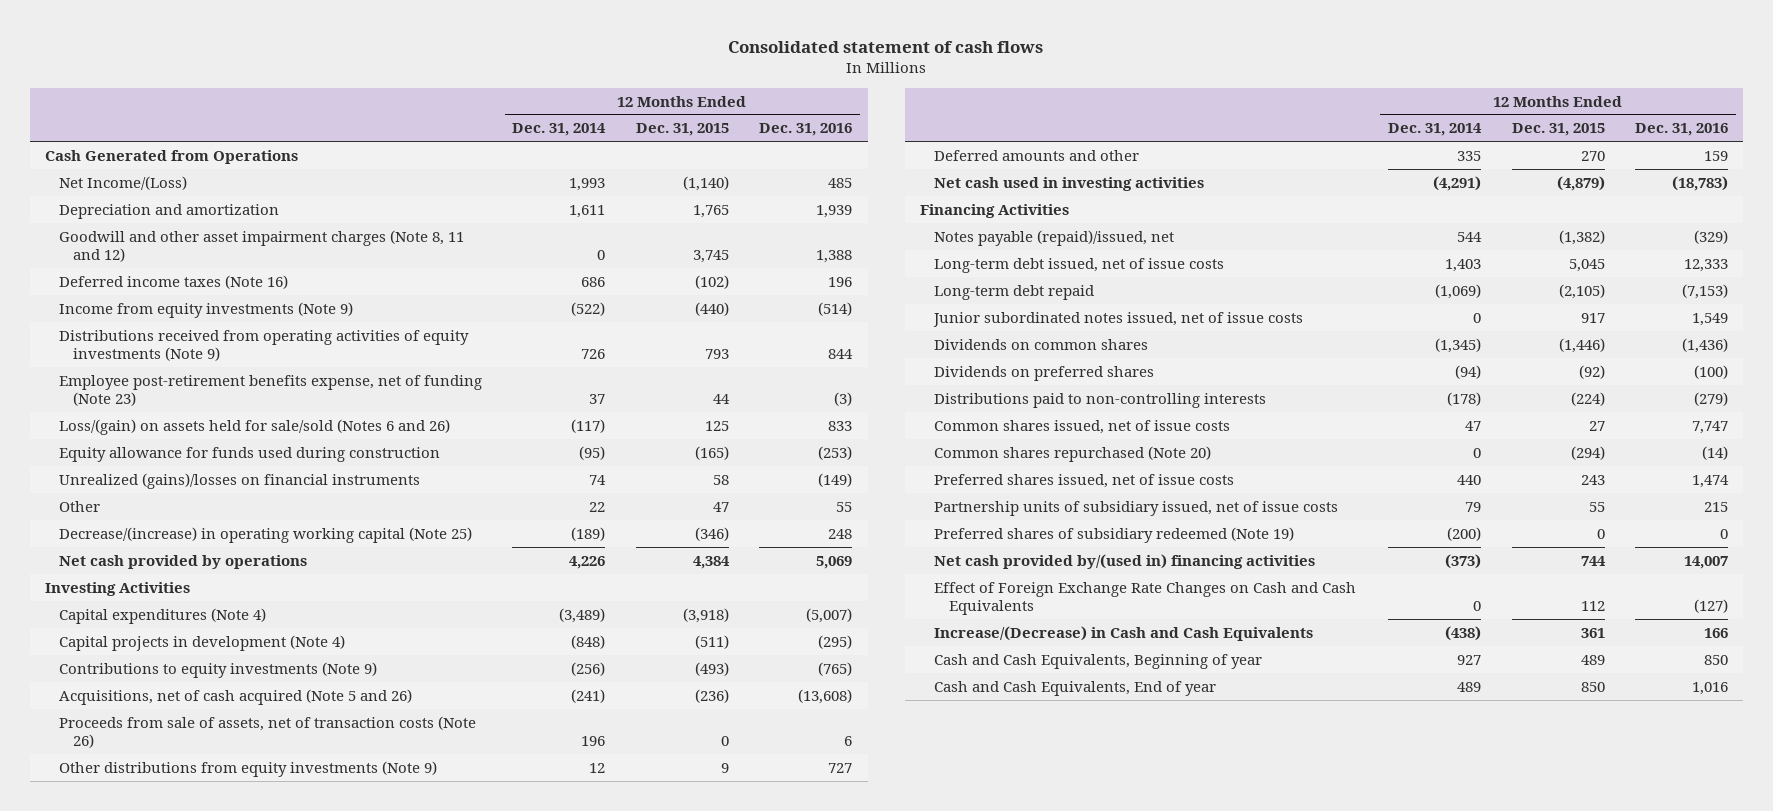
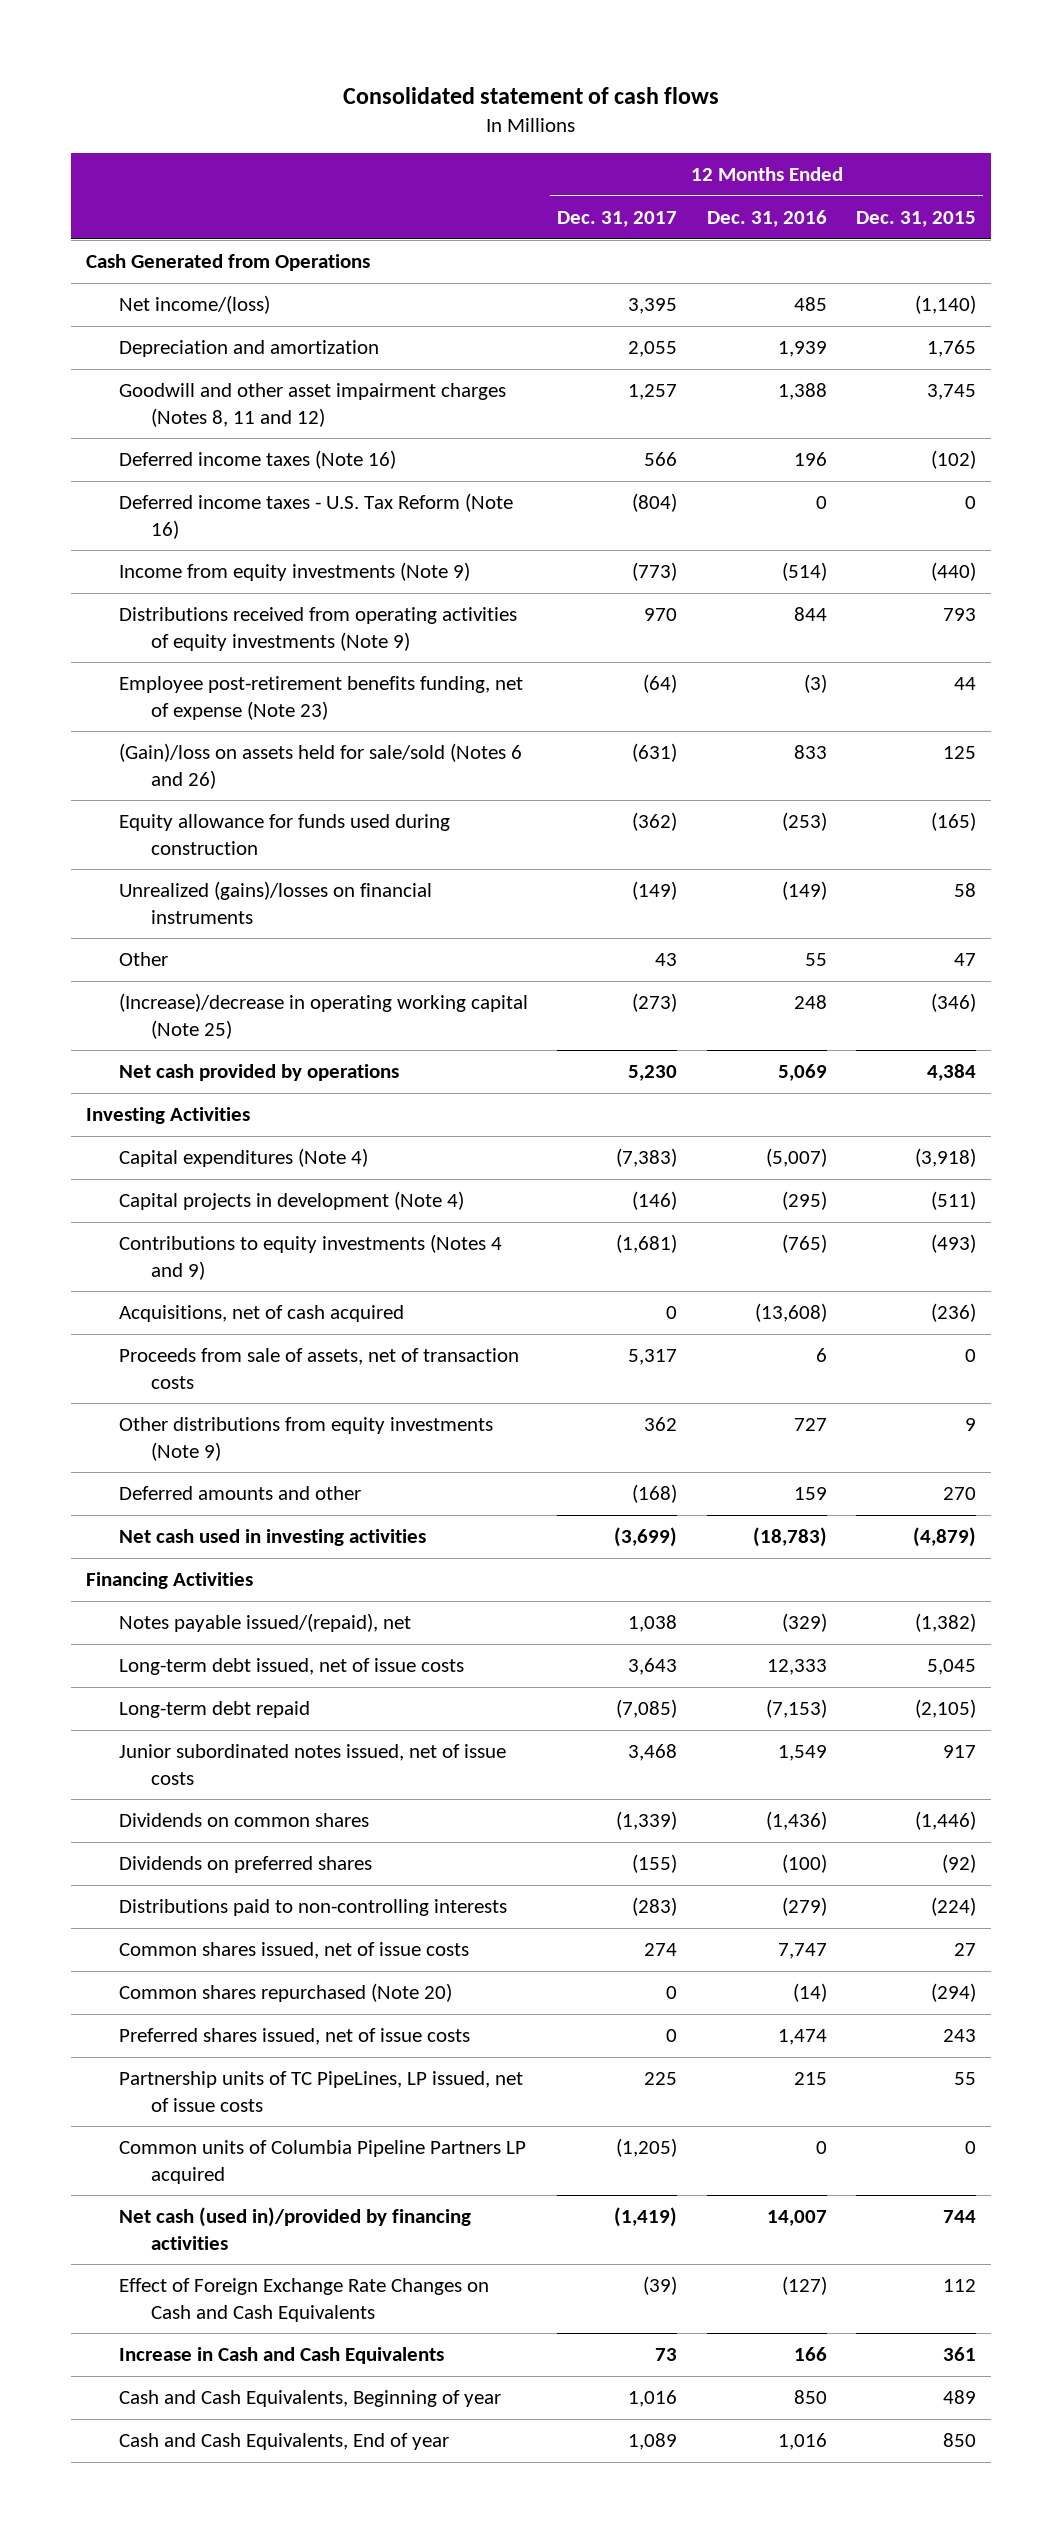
[512,123,607,137] Dec. 31, 2014 -> none
none -> [557,211,678,228] Dec. 31, 2017
[58,175,187,190] Net Income/(Loss) -> [118,295,270,315] Net income/(loss)
[58,229,464,262] Goodwill and other asset impairment charges (Note 8, 11 and 12) -> [118,383,506,427] Goodwill and other asset impairment charges (Notes 8, 11 and 12)
none -> [118,493,513,539] Deferred income taxes - U.S. Tax Reform (Note 16)
[58,374,482,406] Employee post-retirement benefits expense, net of funding (Note 23) -> [118,676,523,720] Employee post-retirement benefits funding, net of expense (Note 23)
[58,418,450,435] Loss/(gain) on assets held for sale/sold (Notes 6 and 26) -> [118,743,522,789] (Gain)/loss on assets held for sale/sold (Notes 6 and 26)
[58,526,472,543] Decrease/(increase) in operating working capital (Note 25) -> [118,993,528,1039] (Increase)/decrease in operating working capital (Note 25)
[58,661,377,678] Contributions to equity investments (Note 9) -> [118,1234,502,1280] Contributions to equity investments (Notes 4 and 9)
[58,688,412,705] Acquisitions, net of cash acquired (Note 5 and 26) -> [118,1305,404,1323] Acquisitions, net of cash acquired
[58,715,476,748] Proceeds from sale of assets, net of transaction costs (Note 26) -> [118,1348,519,1389] Proceeds from sale of assets, net of transaction costs
[934,229,1175,246] Notes payable (repaid)/issued, net -> [118,1613,411,1633] Notes payable issued/(repaid), net
[934,526,1295,543] Preferred shares of subsidiary redeemed (Note 19) -> none
[934,500,1339,516] Partnership units of subsidiary issued, net of issue costs -> [118,2071,523,2112] Partnership units of TC PipeLines, LP issued, net of issue costs
none -> [118,2140,526,2184] Common units of Columbia Pipeline Partners LP acquired
[934,553,1316,569] Net cash provided by/(used in) financing activities -> [118,2207,471,2250] Net cash (used in)/provided by financing activities
[934,625,1314,641] Increase/(Decrease) in Cash and Cash Equivalents -> [118,2347,444,2365] Increase in Cash and Cash Equivalents

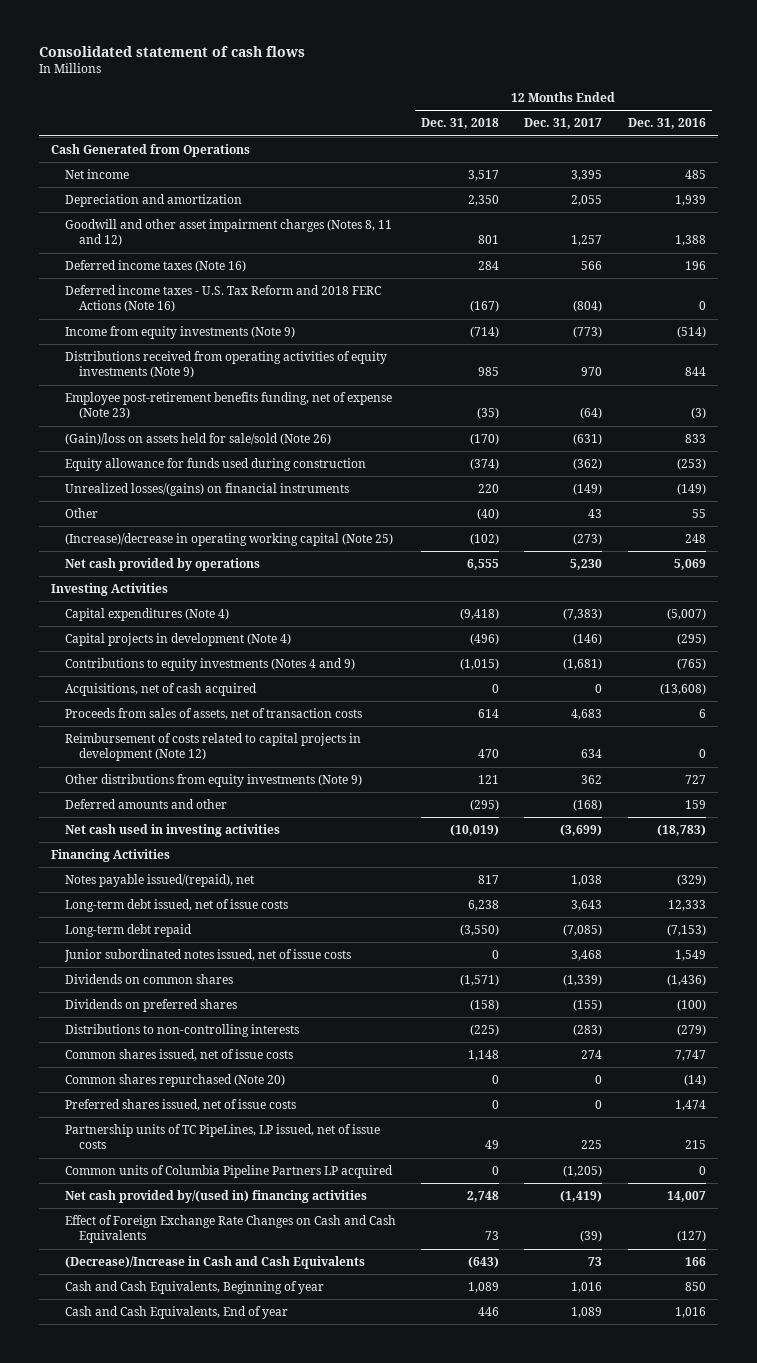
[856,211,977,228] Dec. 31, 2015 -> none
none -> [421,118,500,130] Dec. 31, 2018
[118,295,270,315] Net income/(loss) -> [64,168,129,179] Net income
[118,493,513,539] Deferred income taxes - U.S. Tax Reform (Note 16) -> [64,284,381,313] Deferred income taxes - U.S. Tax Reform and 2018 FERC Actions (Note 16)
[118,743,522,789] (Gain)/loss on assets held for sale/sold (Notes 6 and 26) -> [64,432,331,445] (Gain)/loss on assets held for sale/sold (Note 26)
[118,881,432,924] Unrealized (gains)/losses on financial instruments -> [64,482,349,496] Unrealized losses/(gains) on financial instruments
[118,1348,519,1389] Proceeds from sale of assets, net of transaction costs -> [64,707,362,720] Proceeds from sales of assets, net of transaction costs
[628,1349,678,1366] 5,317 -> [571,708,603,720] 4,683
none -> [64,732,361,762] Reimbursement of costs related to capital projects in development (Note 12)
[118,1899,507,1917] Distributions paid to non-controlling interests -> [64,1023,299,1037] Distributions to non-controlling interests
[118,2207,471,2250] Net cash (used in)/provided by financing activities -> [64,1189,367,1203] Net cash provided by/(used in) financing activities
[118,2347,444,2365] Increase in Cash and Cash Equivalents -> [64,1255,365,1269] (Decrease)/Increase in Cash and Cash Equivalents

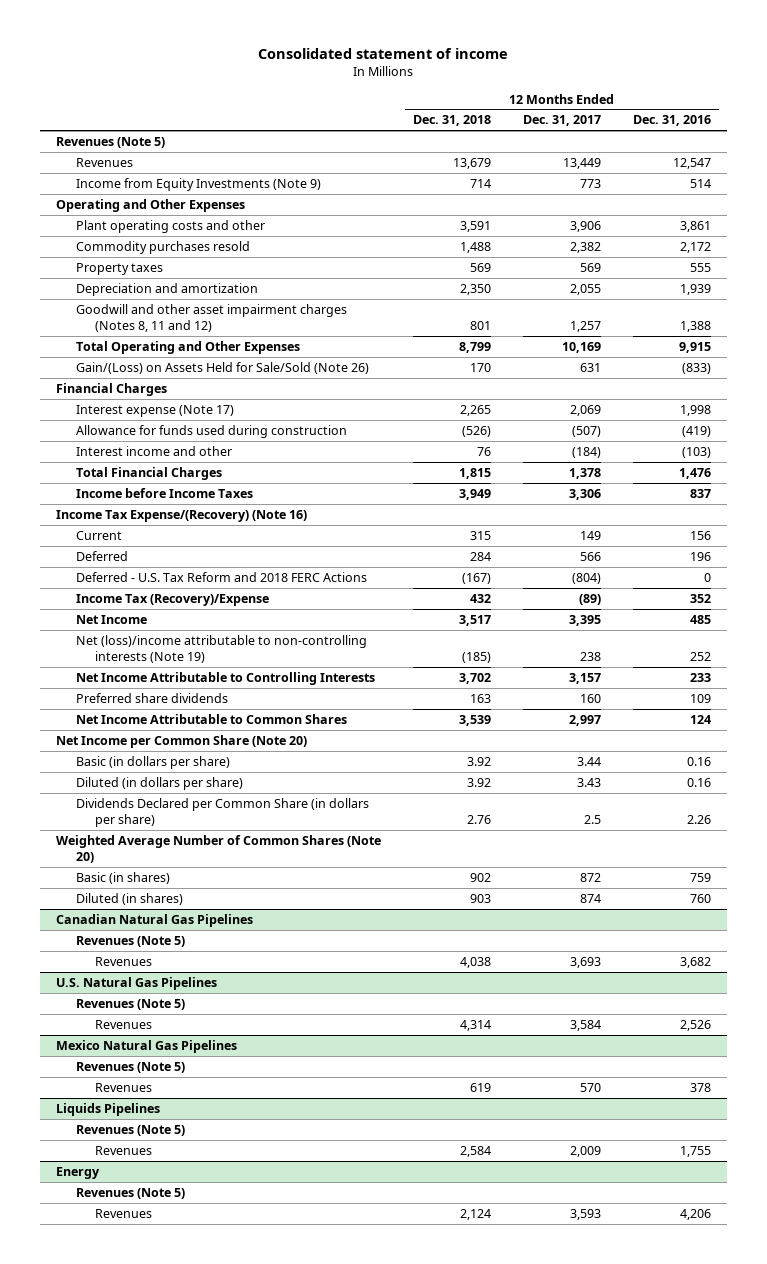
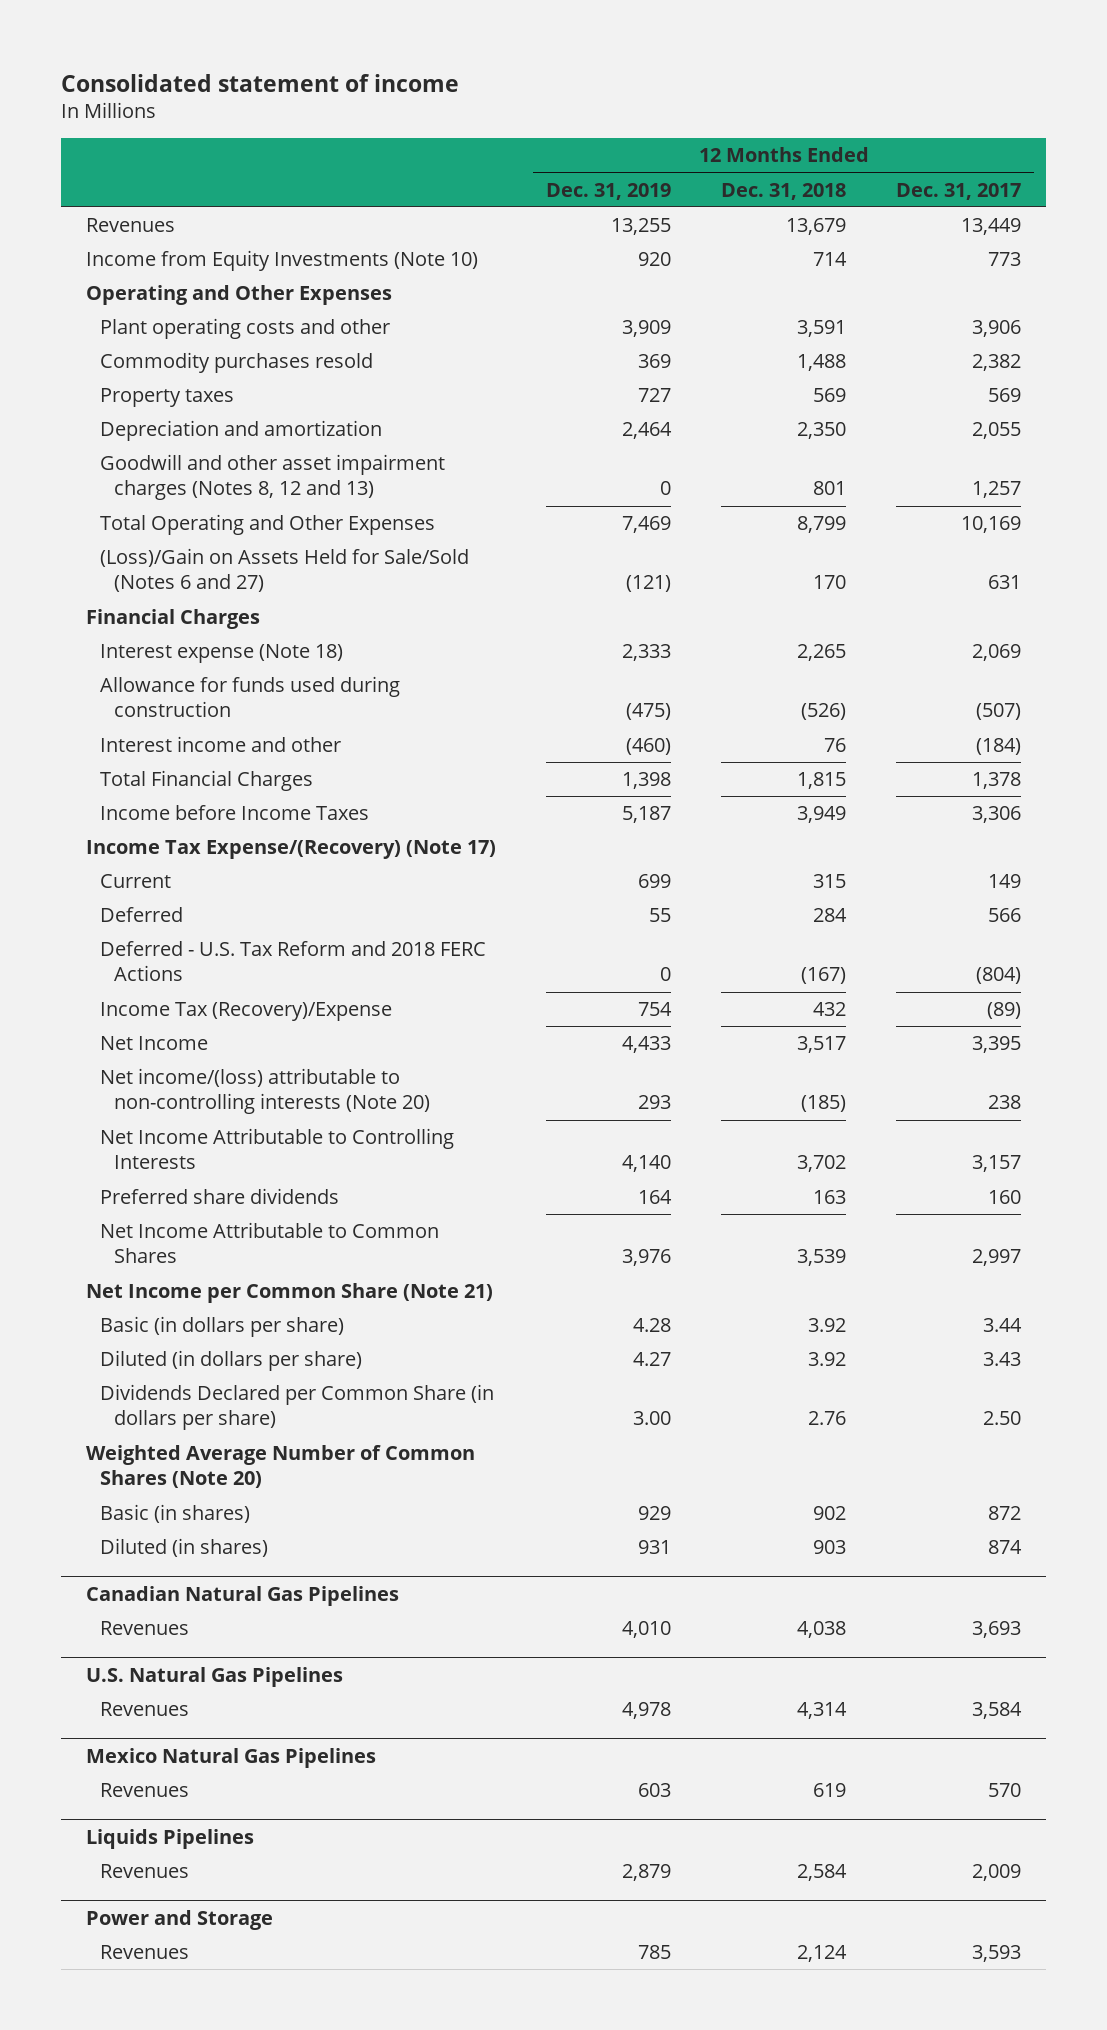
[632,115,711,127] Dec. 31, 2016 -> none
none -> [545,182,671,200] Dec. 31, 2019
[55,136,165,148] Revenues (Note 5) -> none
[75,177,321,191] Income from Equity Investments (Note 9) -> [85,250,478,272] Income from Equity Investments (Note 10)
[75,303,347,332] Goodwill and other asset impairment charges (Notes 8, 11 and 12) -> [99,454,445,501] Goodwill and other asset impairment charges (Notes 8, 12 and 13)
[75,361,369,374] Gain/(Loss) on Assets Held for Sale/Sold (Note 26) -> [99,548,469,593] (Loss)/Gain on Assets Held for Sale/Sold (Notes 6 and 27)
[75,404,234,417] Interest expense (Note 17) -> [99,644,343,664] Interest expense (Note 18)
[55,509,307,522] Income Tax Expense/(Recovery) (Note 16) -> [85,840,496,860] Income Tax Expense/(Recovery) (Note 17)
[75,634,367,663] Net (loss)/income attributable to non-controlling interests (Note 19) -> [99,1068,430,1115] Net income/(loss) attributable to non-controlling interests (Note 20)
[55,734,307,748] Net Income per Common Share (Note 20) -> [85,1283,493,1304] Net Income per Common Share (Note 21)
[583,814,601,824] 2.5 -> [983,1411,1022,1426] 2.50
[75,935,185,947] Revenues (Note 5) -> none
[75,998,185,1010] Revenues (Note 5) -> none
[75,1061,185,1073] Revenues (Note 5) -> none
[75,1124,185,1136] Revenues (Note 5) -> none
[55,1166,100,1179] Energy -> none
[75,1187,185,1199] Revenues (Note 5) -> none
none -> [85,1909,273,1930] Power and Storage

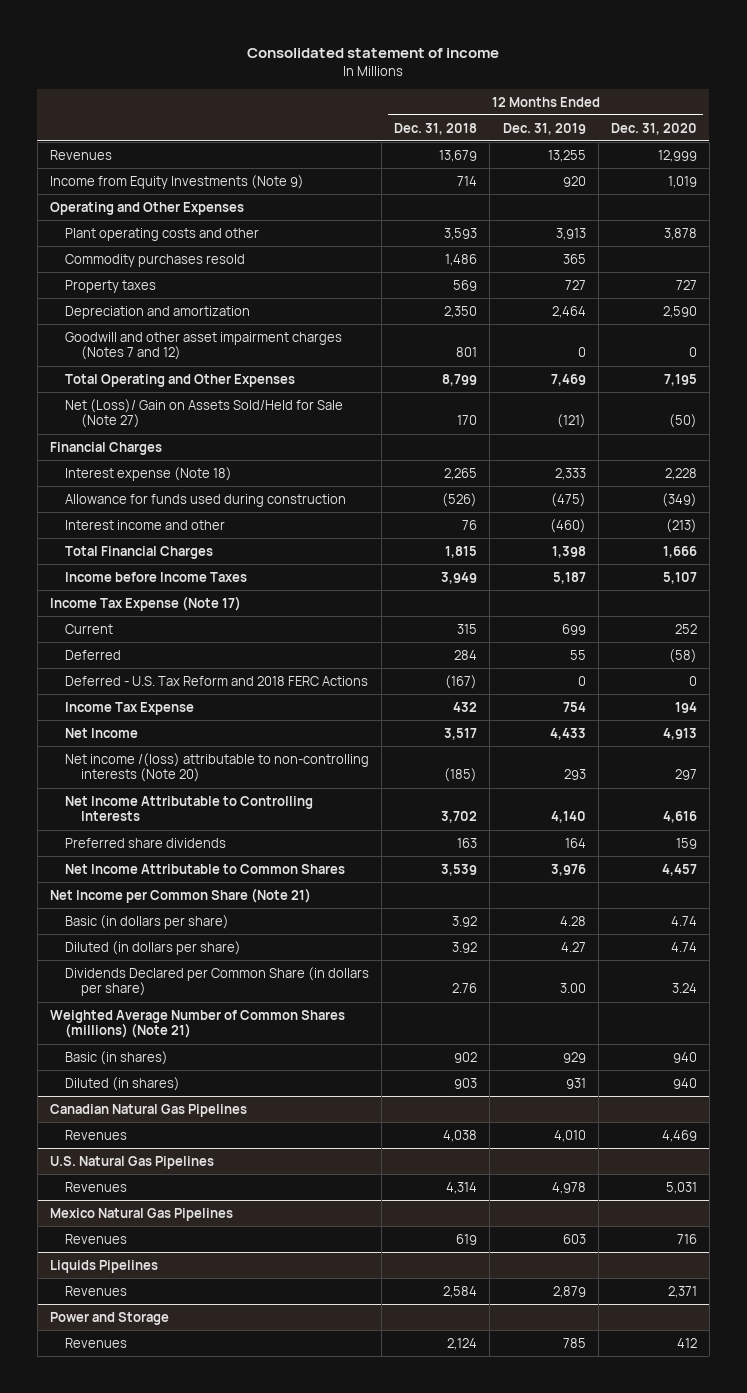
[896,182,1022,200] Dec. 31, 2017 -> none
none -> [610,122,697,135] Dec. 31, 2020
[85,250,478,272] Income from Equity Investments (Note 10) -> [49,174,304,189] Income from Equity Investments (Note 9)
[621,320,671,338] 3,909 -> [555,227,586,240] 3,913
[797,320,847,338] 3,591 -> [444,227,478,240] 3,593
[637,354,671,369] 369 -> [562,253,586,264] 365
[797,354,847,372] 1,488 -> [445,253,478,266] 1,486
[99,454,445,501] Goodwill and other asset impairment charges (Notes 8, 12 and 13) -> [65,331,343,361] Goodwill and other asset impairment charges (Notes 7 and 12)
[99,548,469,593] (Loss)/Gain on Assets Held for Sale/Sold (Notes 6 and 27) -> [65,398,344,429] Net (Loss)/ Gain on Assets Sold/Held for Sale (Note 27)
[85,840,496,860] Income Tax Expense/(Recovery) (Note 17) -> [49,595,241,611] Income Tax Expense (Note 17)
[99,1002,392,1022] Income Tax (Recovery)/Expense -> [65,701,195,715] Income Tax Expense
[99,1068,430,1115] Net income/(loss) attributable to non-controlling interests (Note 20) -> [65,752,370,783] Net income /(loss) attributable to non-controlling interests (Note 20)
[85,1445,475,1489] Weighted Average Number of Common Shares (Note 20) -> [49,1009,345,1039] Weighted Average Number of Common Shares (millions) (Note 21)

